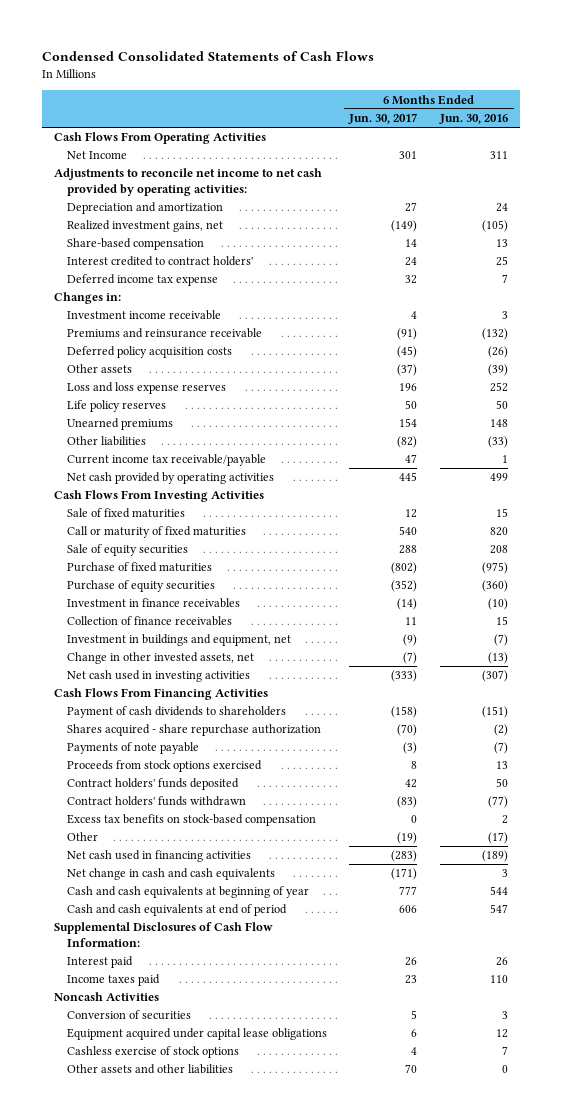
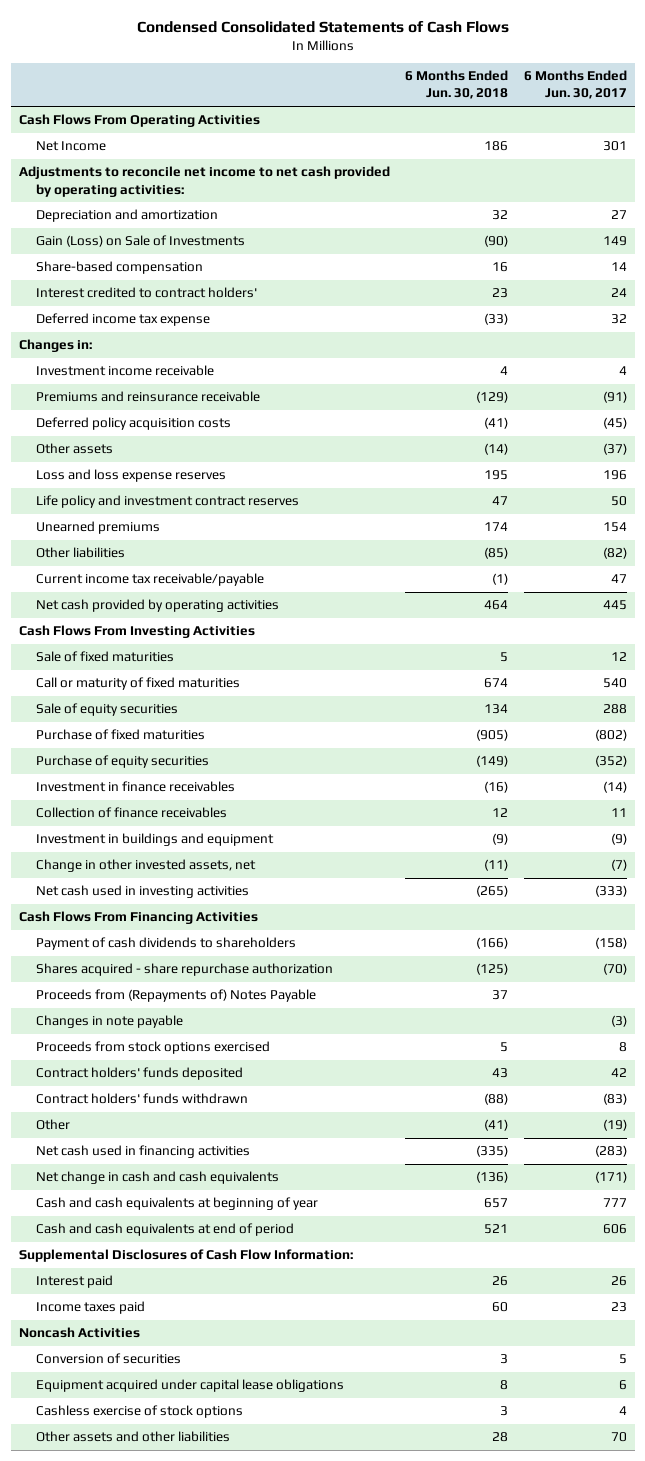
[439,114,509,125] Jun. 30, 2016 -> none
none -> [405,70,509,100] 6 Months Ended Jun. 30, 2018
[66,220,223,233] Realized investment gains, net -> none
none -> [35,235,245,248] Gain (Loss) on Sale of Investments
[66,400,166,413] Life policy reserves -> [35,495,299,509] Life policy and investment contract reserves
[66,634,291,647] Investment in buildings and equipment, net -> [35,833,274,847] Investment in buildings and equipment
none -> [35,989,316,1003] Proceeds from (Repayments of) Notes Payable
[66,742,199,755] Payments of note payable -> [35,1015,183,1029] Changes in note payable
[66,814,316,827] Excess tax benefits on stock-based compensation -> none

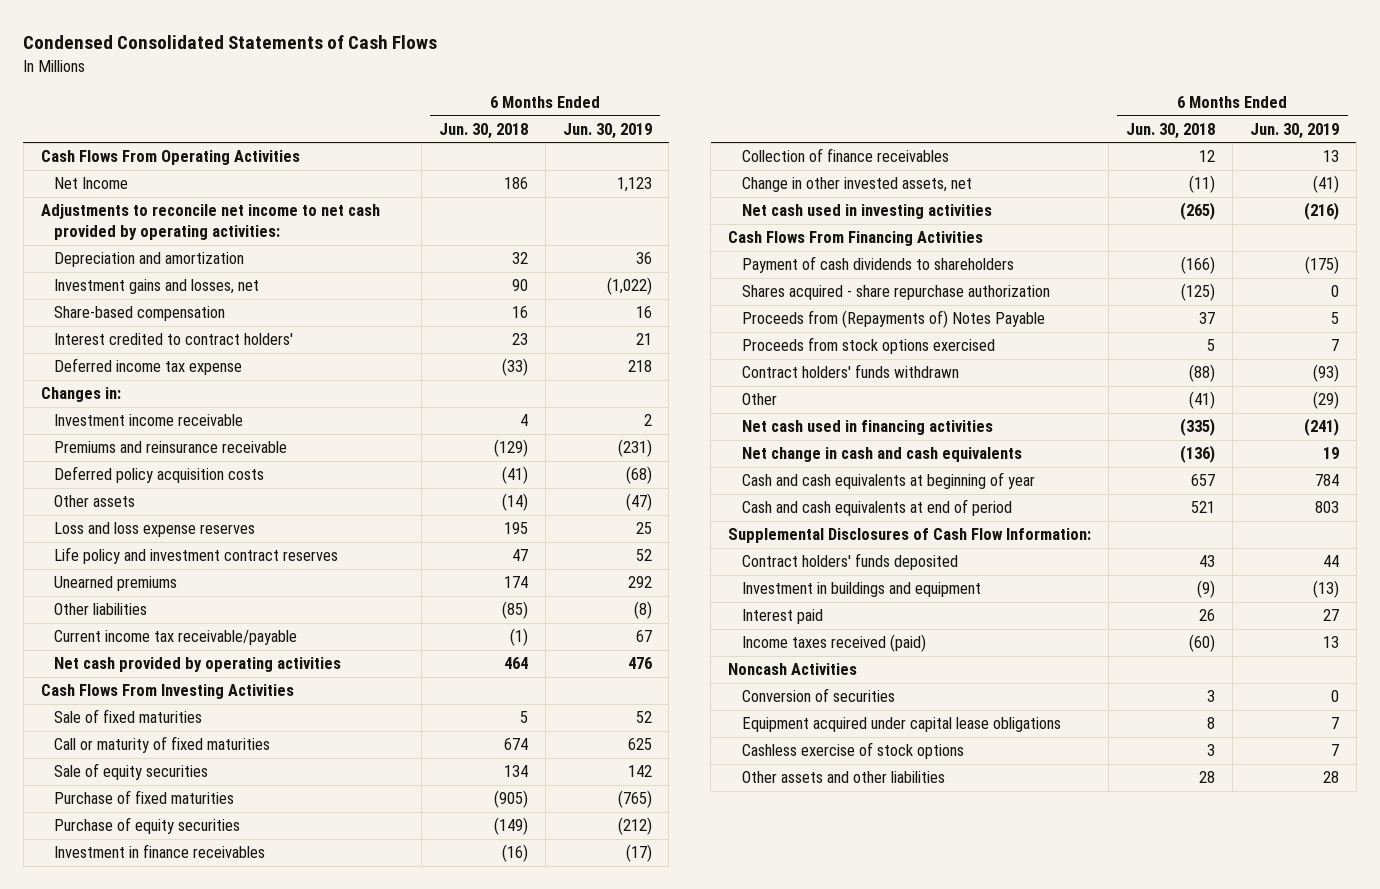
[523,70,627,100] 6 Months Ended Jun. 30, 2017 -> none
none -> [562,122,652,139] Jun. 30, 2019
[35,235,245,248] Gain (Loss) on Sale of Investments -> [54,279,260,295] Investment gains and losses, net
[484,235,509,248] (90) -> [511,279,528,292] 90
[35,1015,183,1029] Changes in note payable -> none
[35,1067,243,1081] Contract holders' funds deposited -> [741,553,958,571] Contract holders' funds deposited
[35,833,274,847] Investment in buildings and equipment -> [741,582,981,598] Investment in buildings and equipment
[35,1301,145,1315] Income taxes paid -> [741,634,926,653] Income taxes received (paid)
[492,1302,509,1313] 60 -> [1188,634,1215,653] (60)

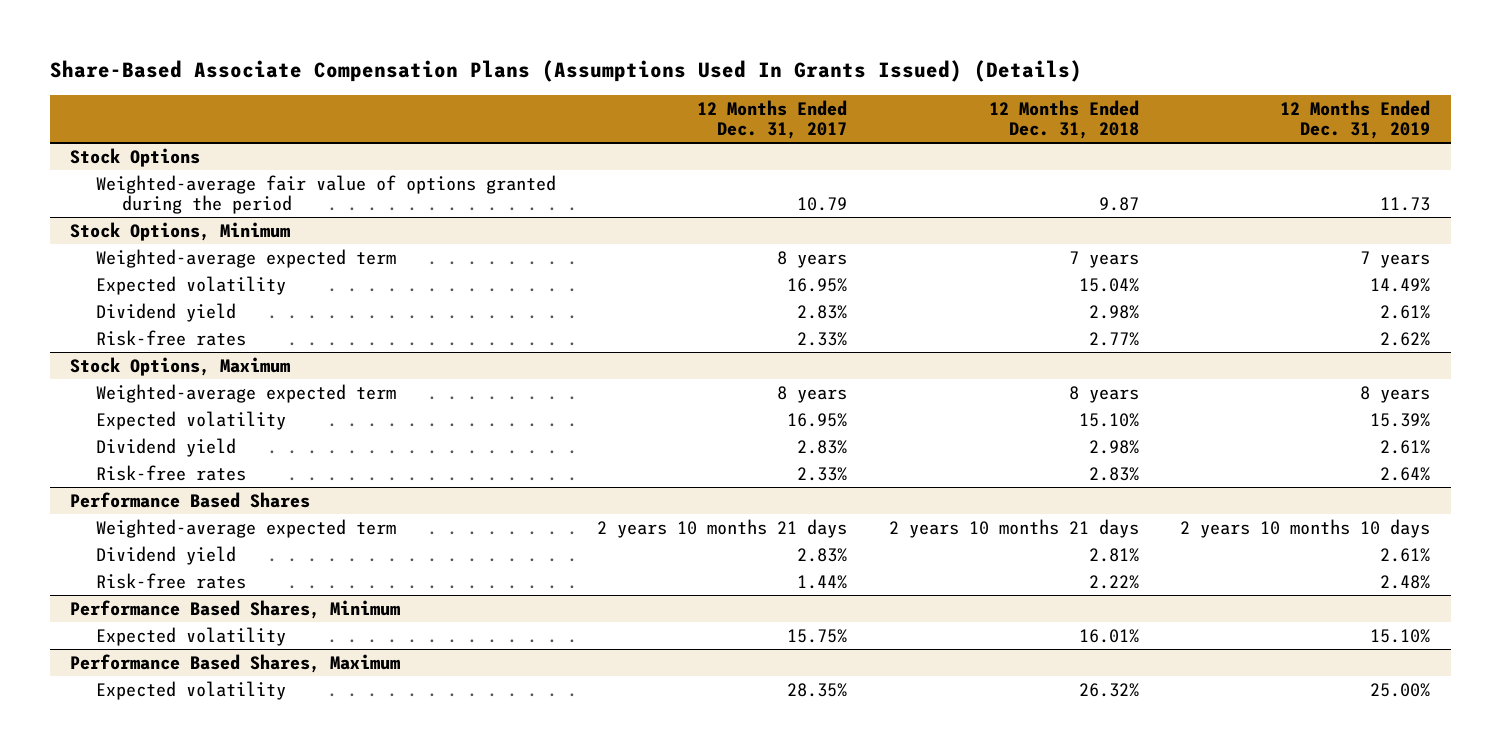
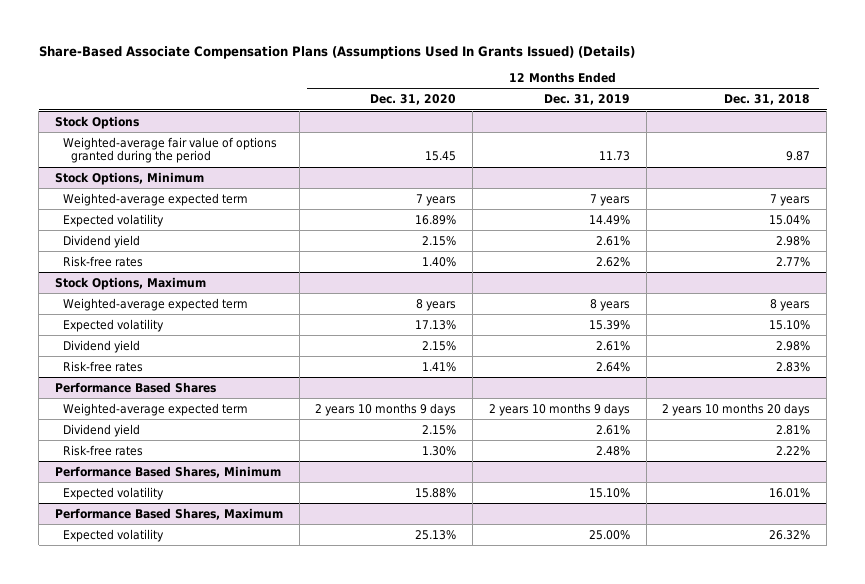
[697,99,848,140] 12 Months Ended Dec. 31, 2017 -> none
none -> [370,94,457,106] Dec. 31, 2020
[888,518,1139,538] 2 years 10 months 21 days -> [662,402,811,416] 2 years 10 months 20 days
[1179,518,1430,538] 2 years 10 months 10 days -> [488,402,630,416] 2 years 10 months 9 days

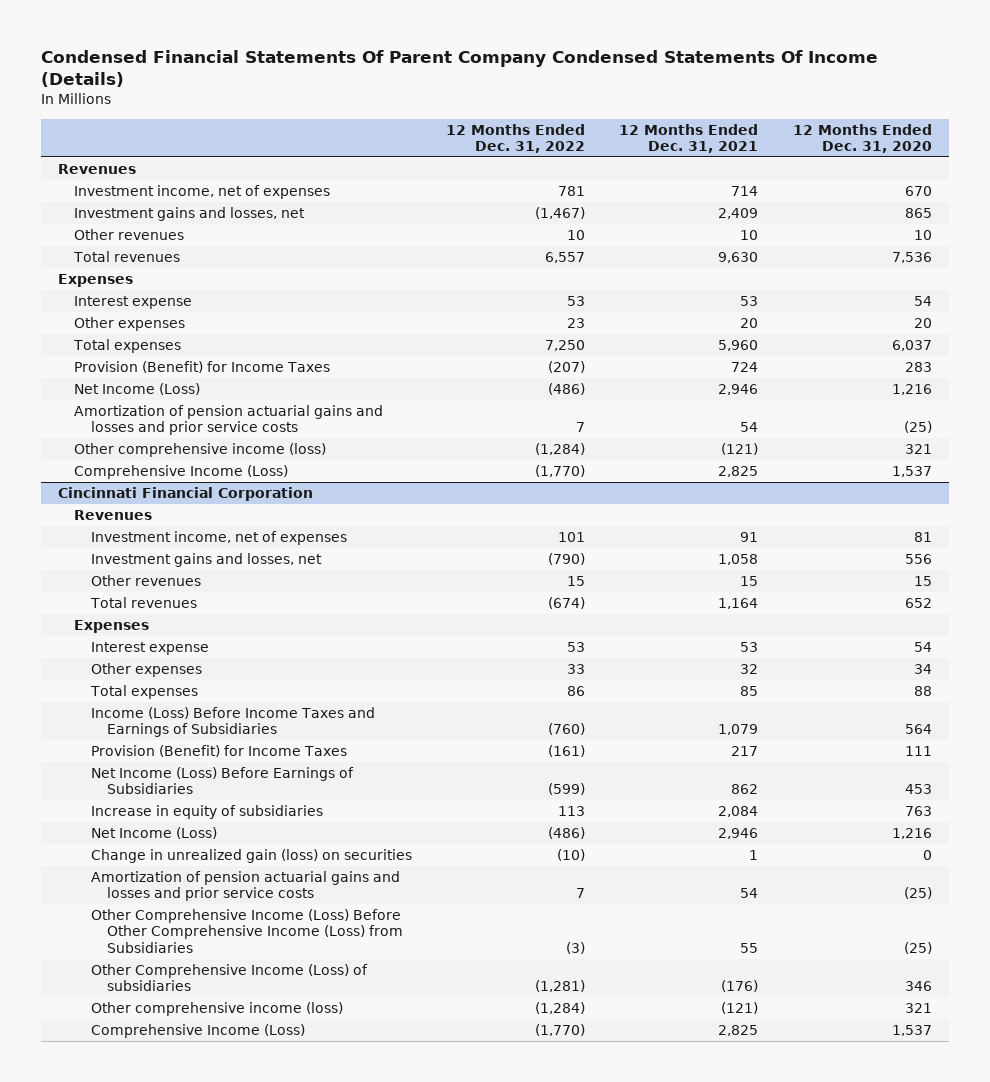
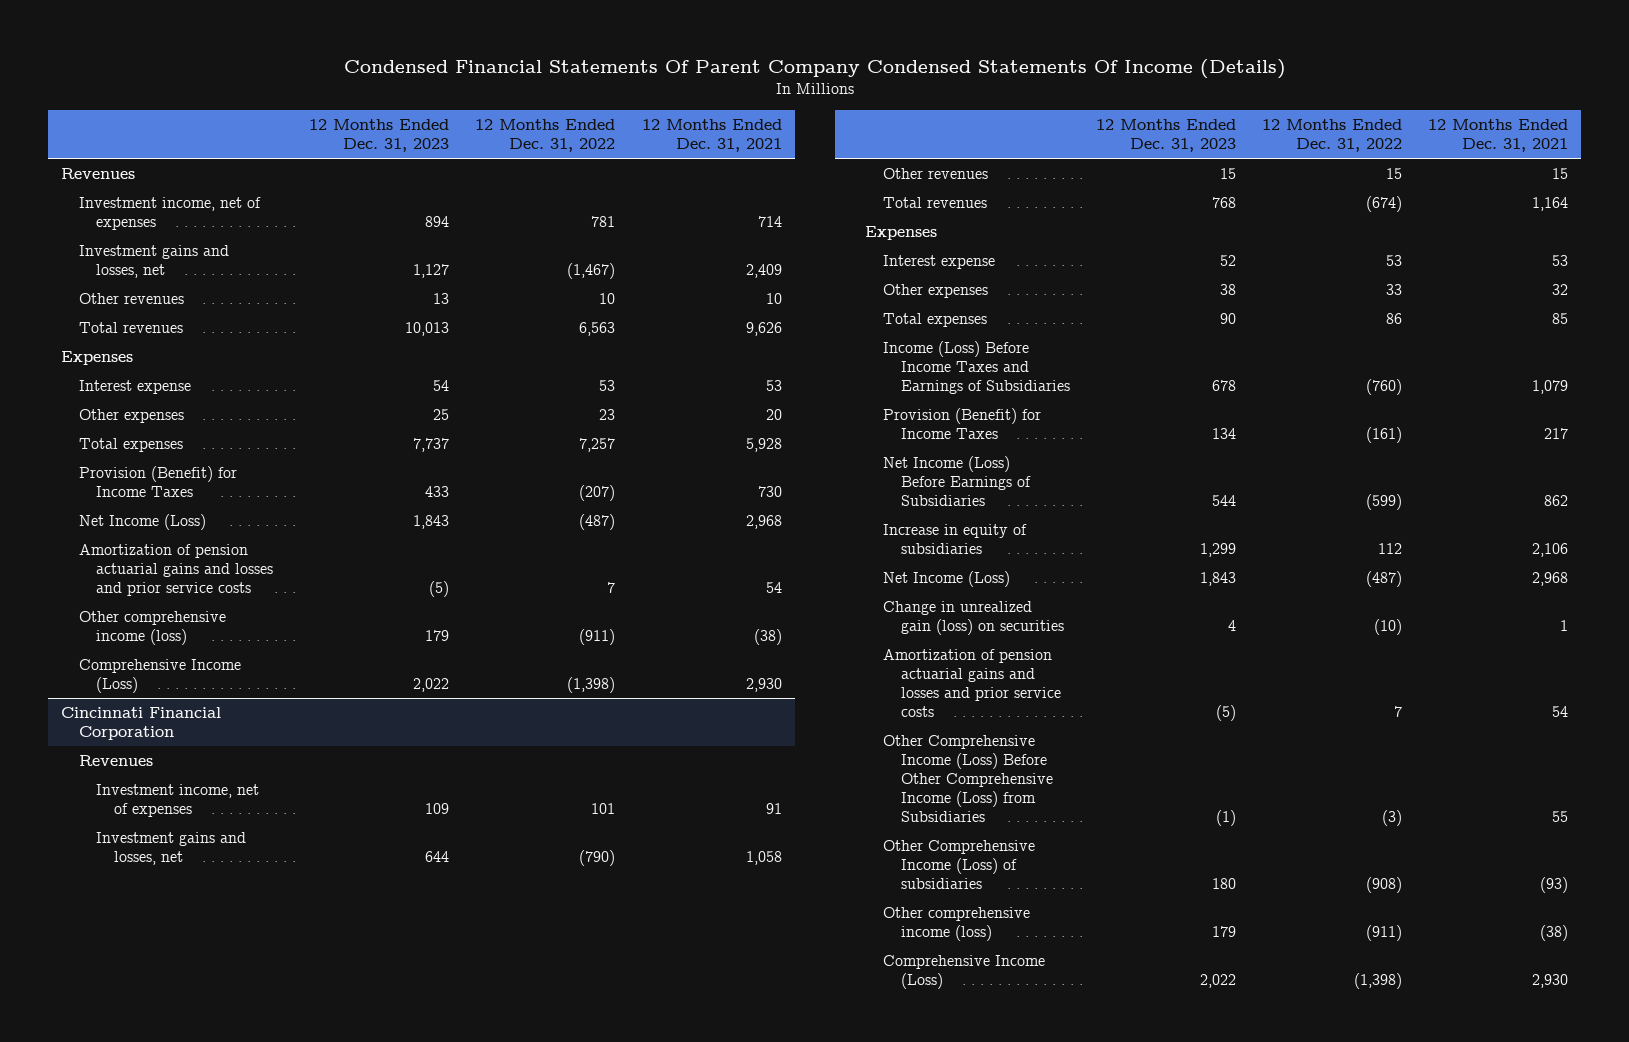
[792,123,932,154] 12 Months Ended Dec. 31, 2020 -> none
none -> [309,119,450,153] 12 Months Ended Dec. 31, 2023
[545,252,586,264] 6,557 -> [579,321,616,336] 6,563
[718,252,759,264] 9,630 -> [745,321,782,336] 9,626
[545,340,586,352] 7,250 -> [579,437,616,452] 7,257
[718,340,759,352] 5,960 -> [745,437,782,452] 5,928
[731,362,759,373] 724 -> [757,485,782,497] 730
[548,383,586,396] (486) -> [579,513,616,530] (487)
[718,384,759,396] 2,946 -> [745,514,782,529] 2,968
[535,443,586,456] (1,284) -> [579,628,616,645] (911)
[721,443,759,456] (121) -> [753,628,782,645] (38)
[535,465,586,478] (1,770) -> [567,676,616,693] (1,398)
[718,466,759,478] 2,825 -> [745,677,782,692] 2,930
[558,806,586,817] 113 -> [1378,542,1403,554] 112
[718,806,759,818] 2,084 -> [1532,542,1569,557] 2,106
[548,827,586,840] (486) -> [1366,570,1403,587] (487)
[718,828,759,840] 2,946 -> [1532,571,1569,586] 2,968
[535,980,586,993] (1,281) -> [1366,877,1403,894] (908)
[721,980,759,993] (176) -> [1540,877,1569,894] (93)
[535,1002,586,1015] (1,284) -> [1366,924,1403,941] (911)
[721,1002,759,1015] (121) -> [1540,924,1569,941] (38)
[535,1024,586,1037] (1,770) -> [1354,972,1403,989] (1,398)
[718,1025,759,1037] 2,825 -> [1532,973,1569,988] 2,930

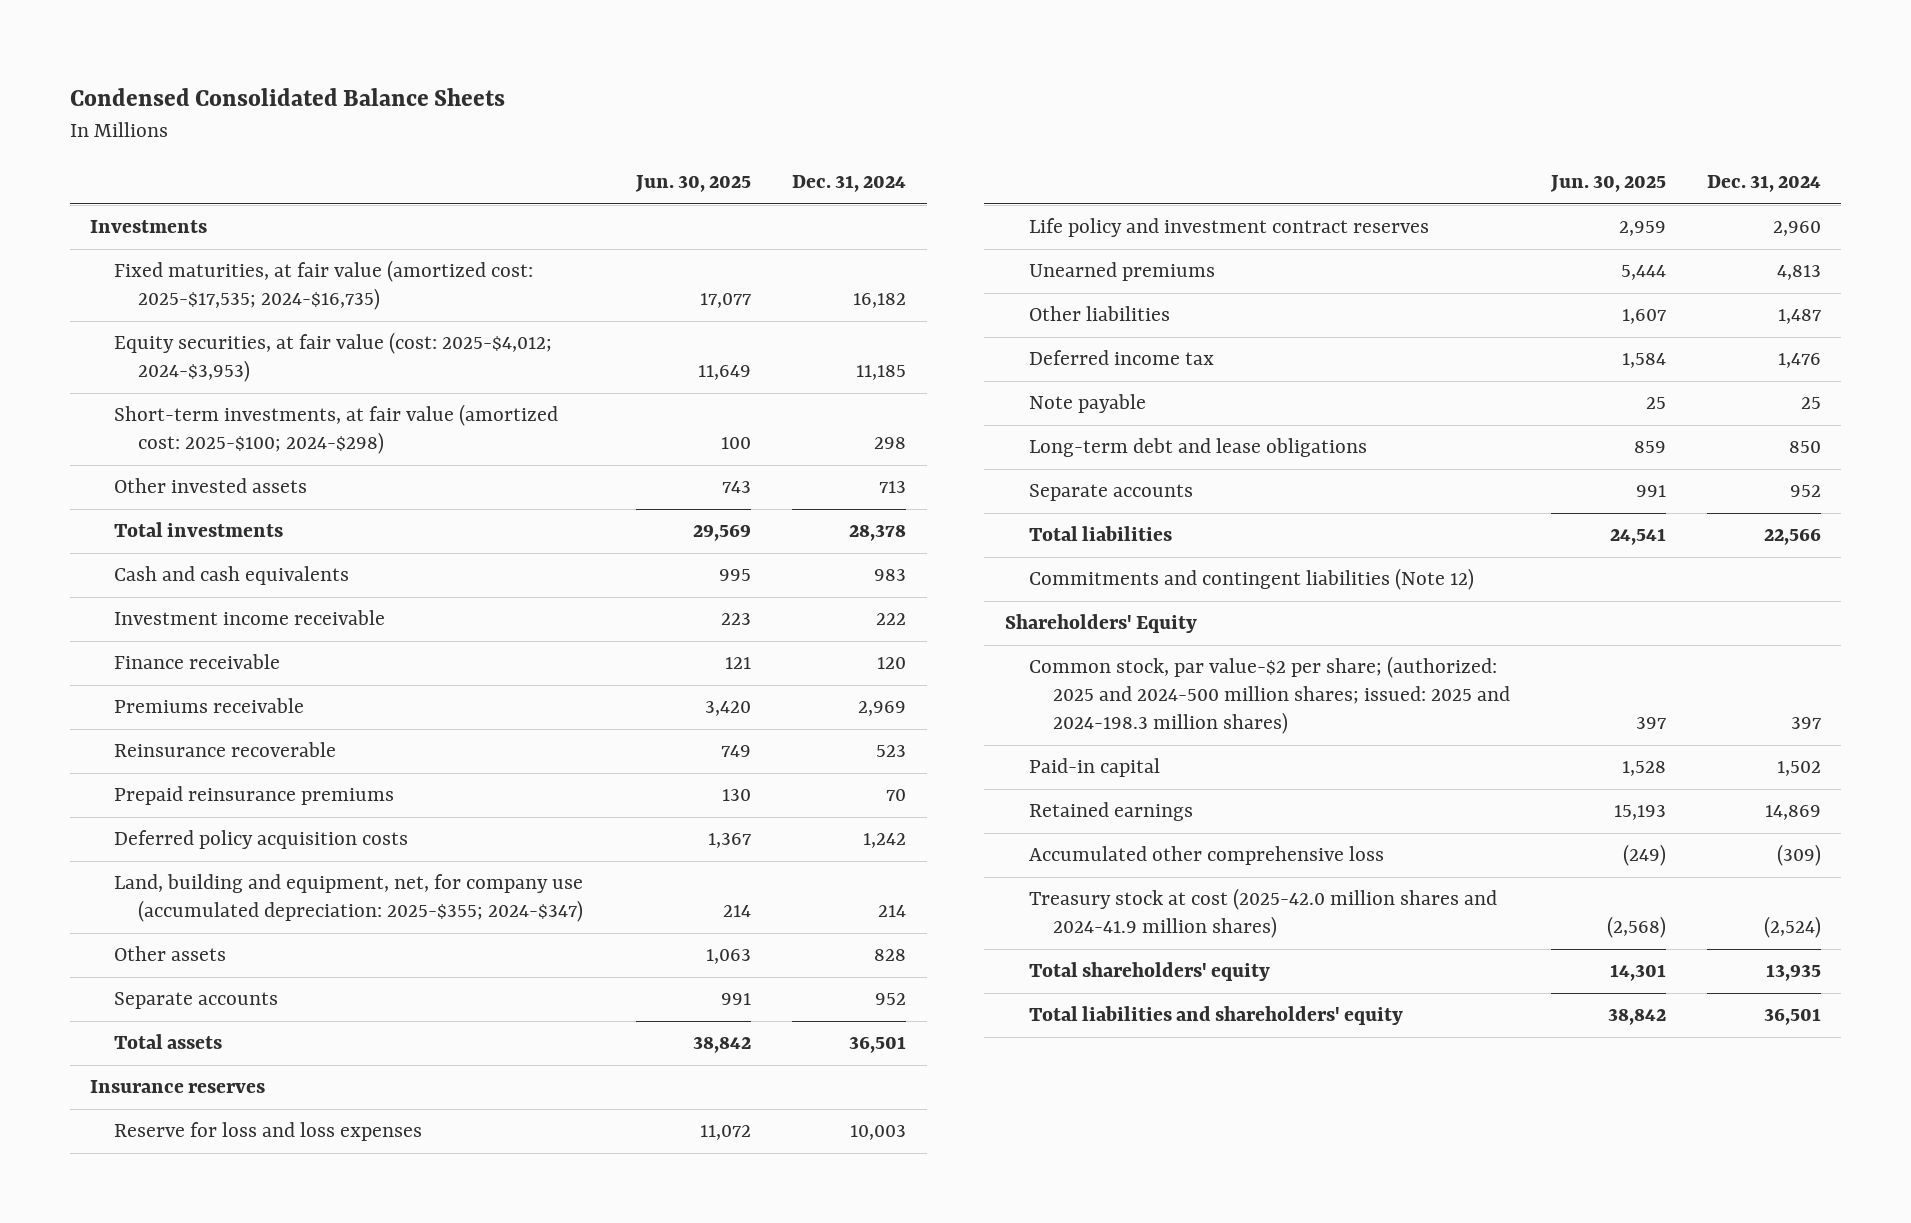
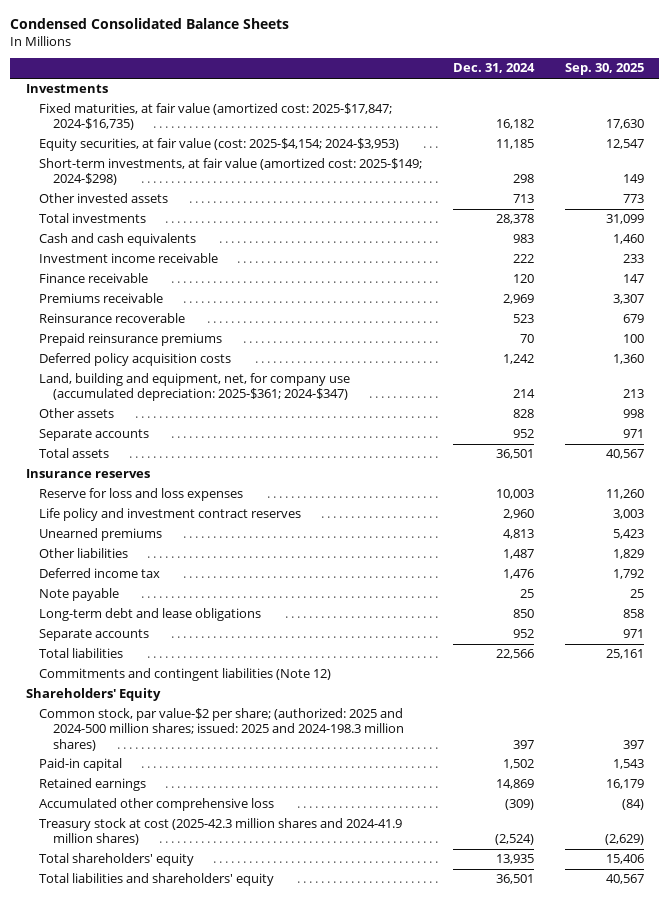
[635,175,752,193] Jun. 30, 2025 -> none
none -> [564,63,644,76] Sep. 30, 2025
[114,260,534,311] Fixed maturities, at fair value (amortized cost: 2025-$17,535; 2024-$16,735) -> [39,103,393,131] Fixed maturities, at fair value (amortized cost: 2025-$17,847; 2024-$16,735)
[114,332,553,383] Equity securities, at fair value (cost: 2025-$4,012; 2024-$3,953) -> [39,138,400,152] Equity securities, at fair value (cost: 2025-$4,154; 2024-$3,953)
[114,404,559,455] Short-term investments, at fair value (amortized cost: 2025-$100; 2024-$298) -> [39,158,423,186] Short-term investments, at fair value (amortized cost: 2025-$149; 2024-$298)
[114,874,584,923] Land, building and equipment, net, for company use (accumulated depreciation: 2025-$355; 2024-$347) -> [39,373,351,402] Land, building and equipment, net, for company use (accumulated depreciation: 2025-$361; 2024-$347)
[1028,888,1497,939] Treasury stock at cost (2025-42.0 million shares and 2024-41.9 million shares) -> [39,818,403,846] Treasury stock at cost (2025-42.3 million shares and 2024-41.9 million shares)

